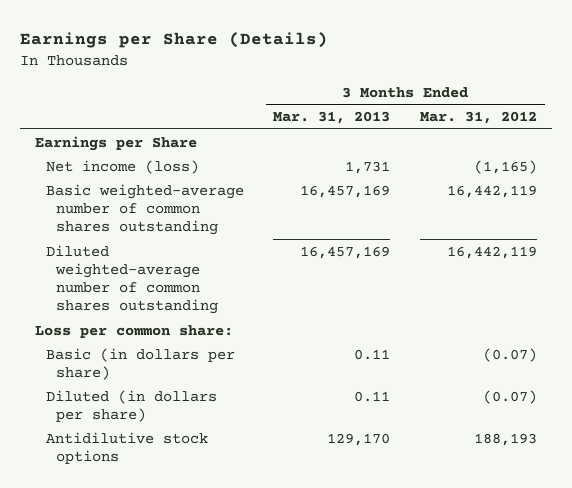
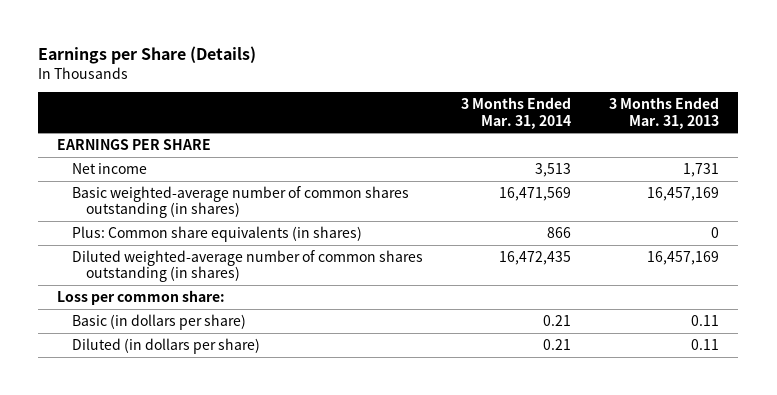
[420,110,538,124] Mar. 31, 2012 -> none
none -> [460,97,571,129] 3 Months Ended Mar. 31, 2014
[34,135,197,151] Earnings per Share -> [57,138,212,150] EARNINGS PER SHARE
[45,159,199,174] Net income (loss) -> [71,162,147,174] Net income
[45,183,244,235] Basic weighted-average number of common shares outstanding -> [71,185,409,219] Basic weighted-average number of common shares outstanding (in shares)
none -> [71,225,362,242] Plus: Common share equivalents (in shares)
[45,244,219,315] Diluted weighted-average number of common shares outstanding -> [71,249,423,283] Diluted weighted-average number of common shares outstanding (in shares)
[45,431,208,464] Antidilutive stock options -> none

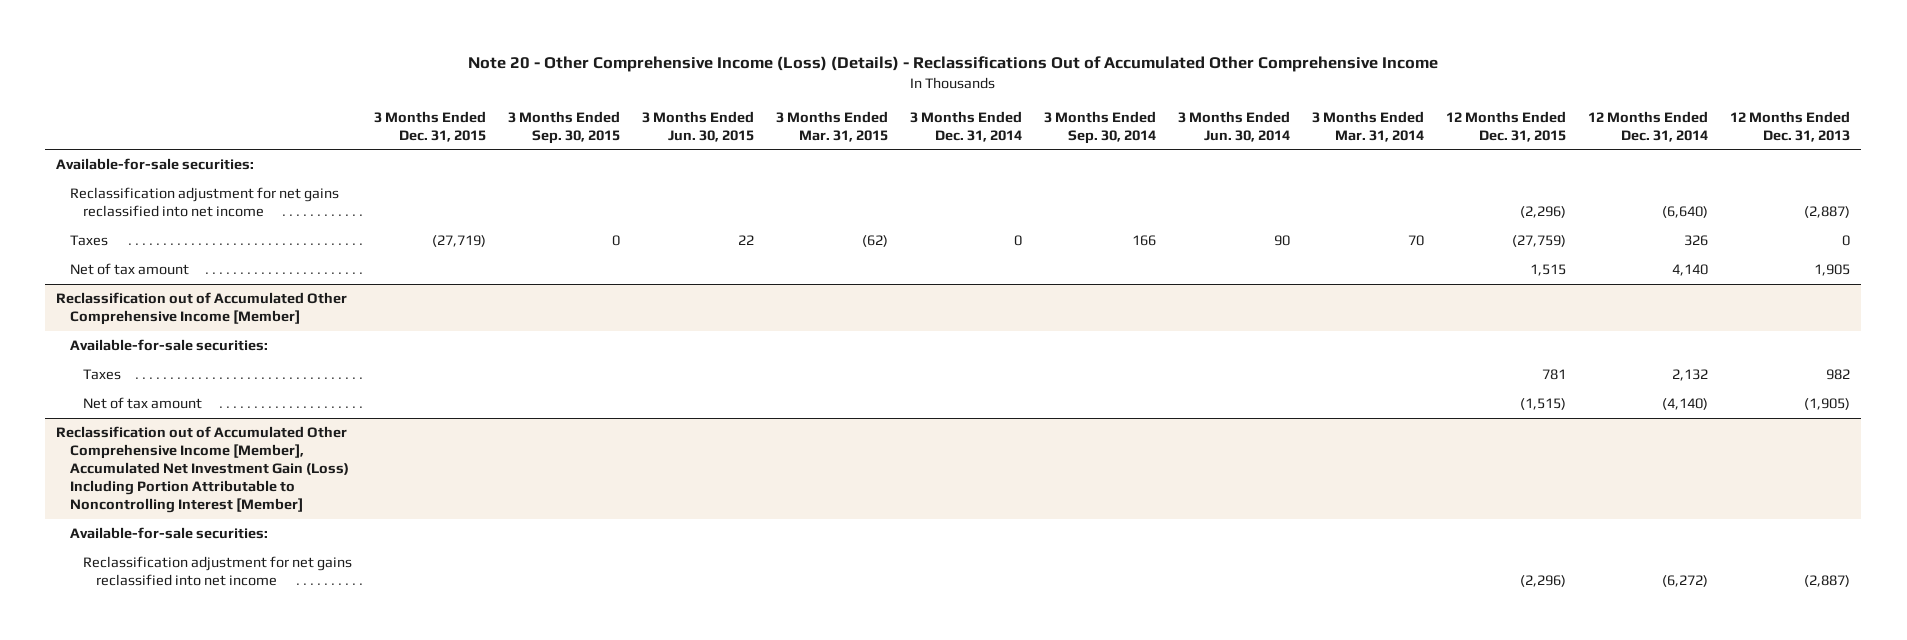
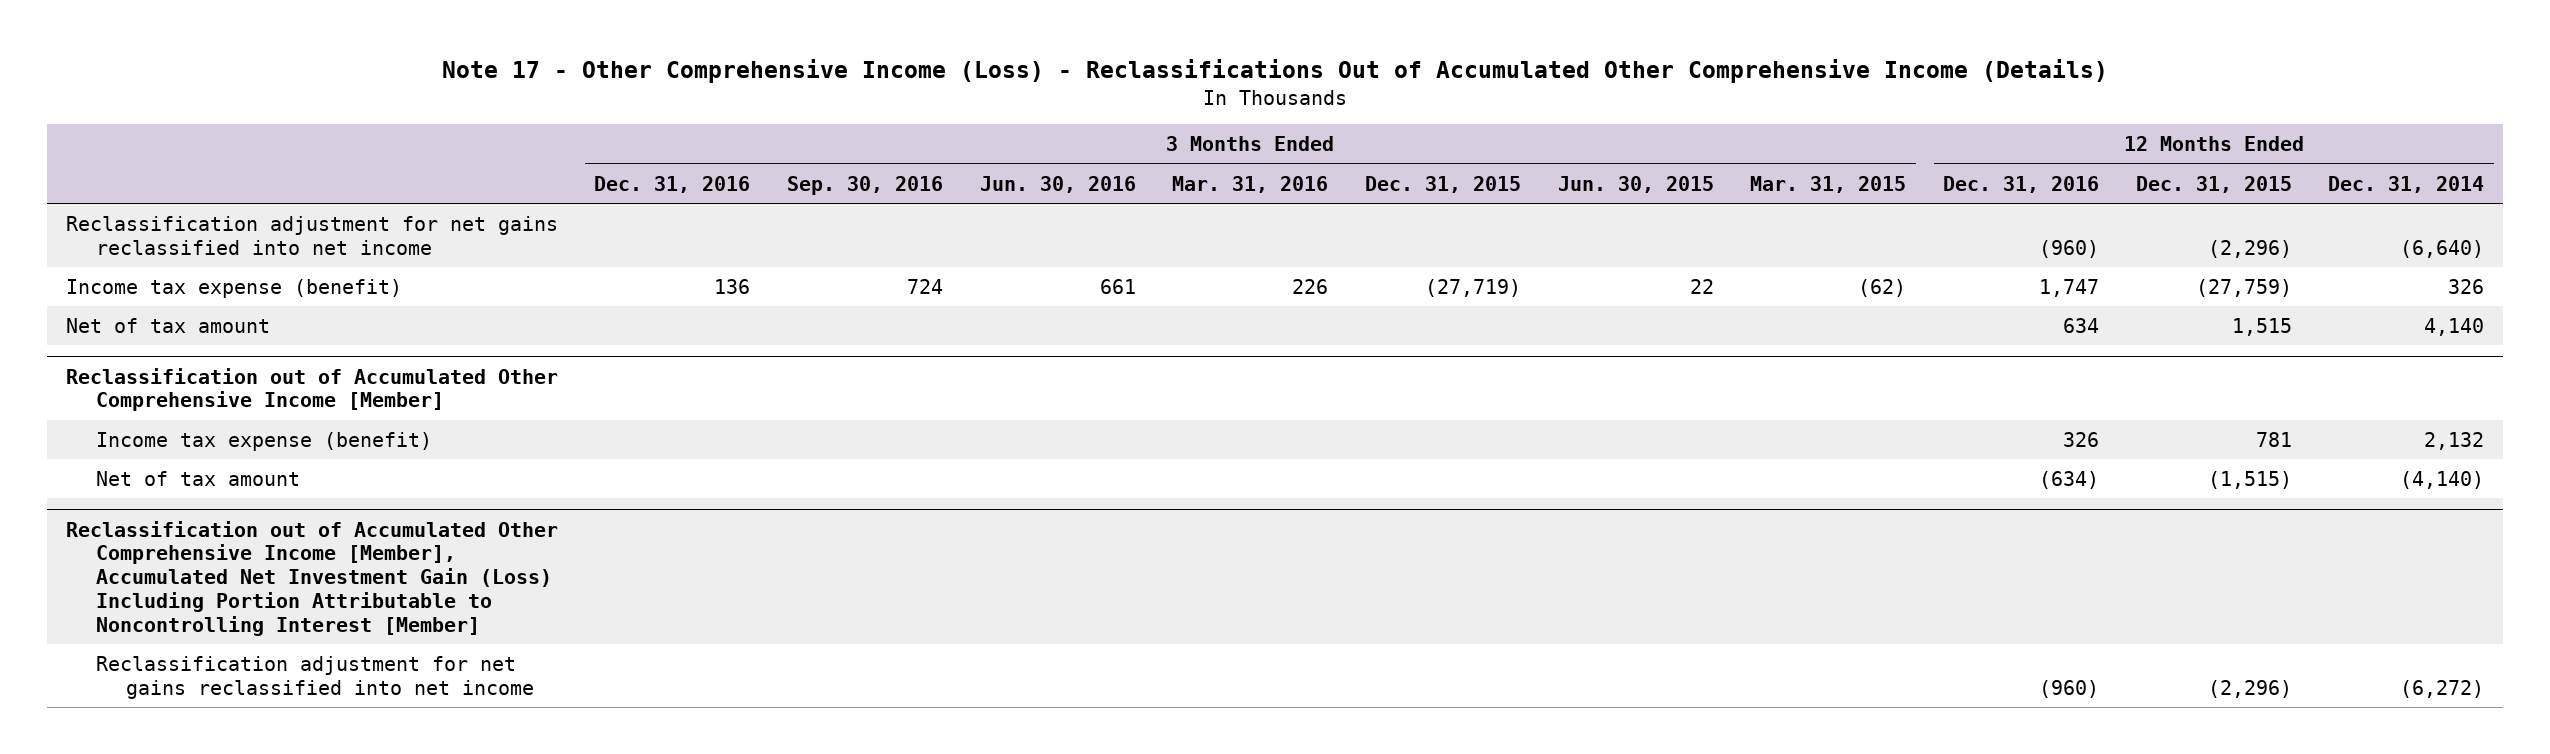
[468,56,1439,73] Note 20 - Other Comprehensive Income (Loss) (Details) - Reclassifications Out of Accumulated Other Comprehensive Income -> [442,58,2109,83] Note 17 - Other Comprehensive Income (Loss) - Reclassifications Out of Accumulated Other Comprehensive Income (Details)
[508,110,621,144] 3 Months Ended Sep. 30, 2015 -> none
[910,110,1023,142] 3 Months Ended Dec. 31, 2014 -> none
[1044,110,1157,144] 3 Months Ended Sep. 30, 2014 -> none
[1178,110,1291,142] 3 Months Ended Jun. 30, 2014 -> none
[1312,110,1425,142] 3 Months Ended Mar. 31, 2014 -> none
[1730,110,1851,142] 12 Months Ended Dec. 31, 2013 -> none
none -> [594,175,751,193] Dec. 31, 2016
none -> [787,175,944,195] Sep. 30, 2016
none -> [979,175,1136,193] Jun. 30, 2016
none -> [1172,175,1329,193] Mar. 31, 2016
none -> [1943,175,2100,193] Dec. 31, 2016
[56,158,255,171] Available-for-sale securities: -> none
[69,235,108,247] Taxes -> [65,278,402,298] Income tax expense (benefit)
[69,339,268,352] Available-for-sale securities: -> none
[83,369,122,381] Taxes -> [96,431,433,451] Income tax expense (benefit)
[69,527,268,540] Available-for-sale securities: -> none

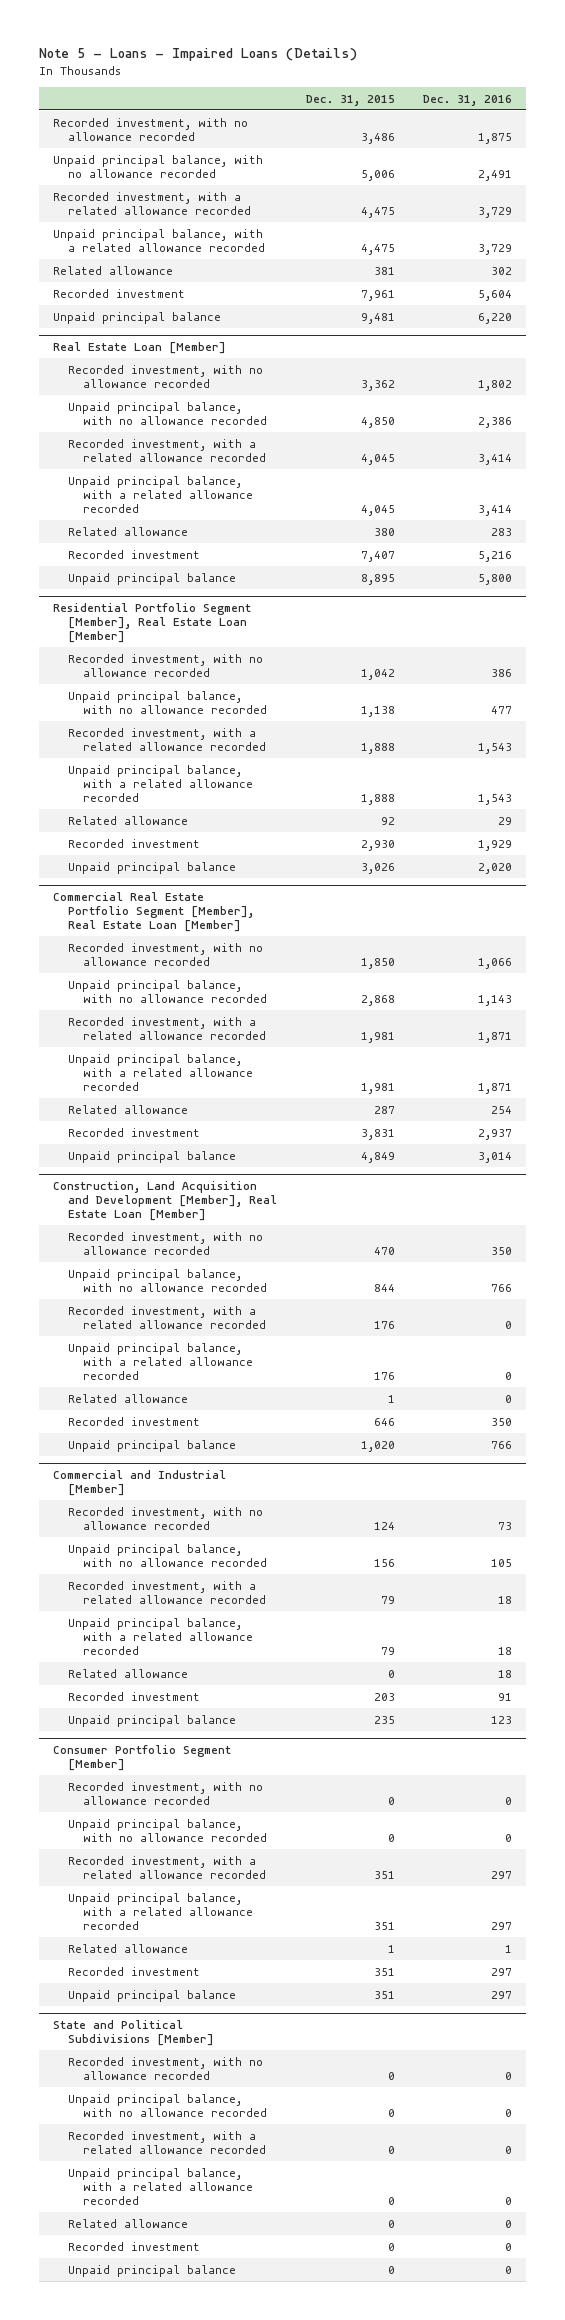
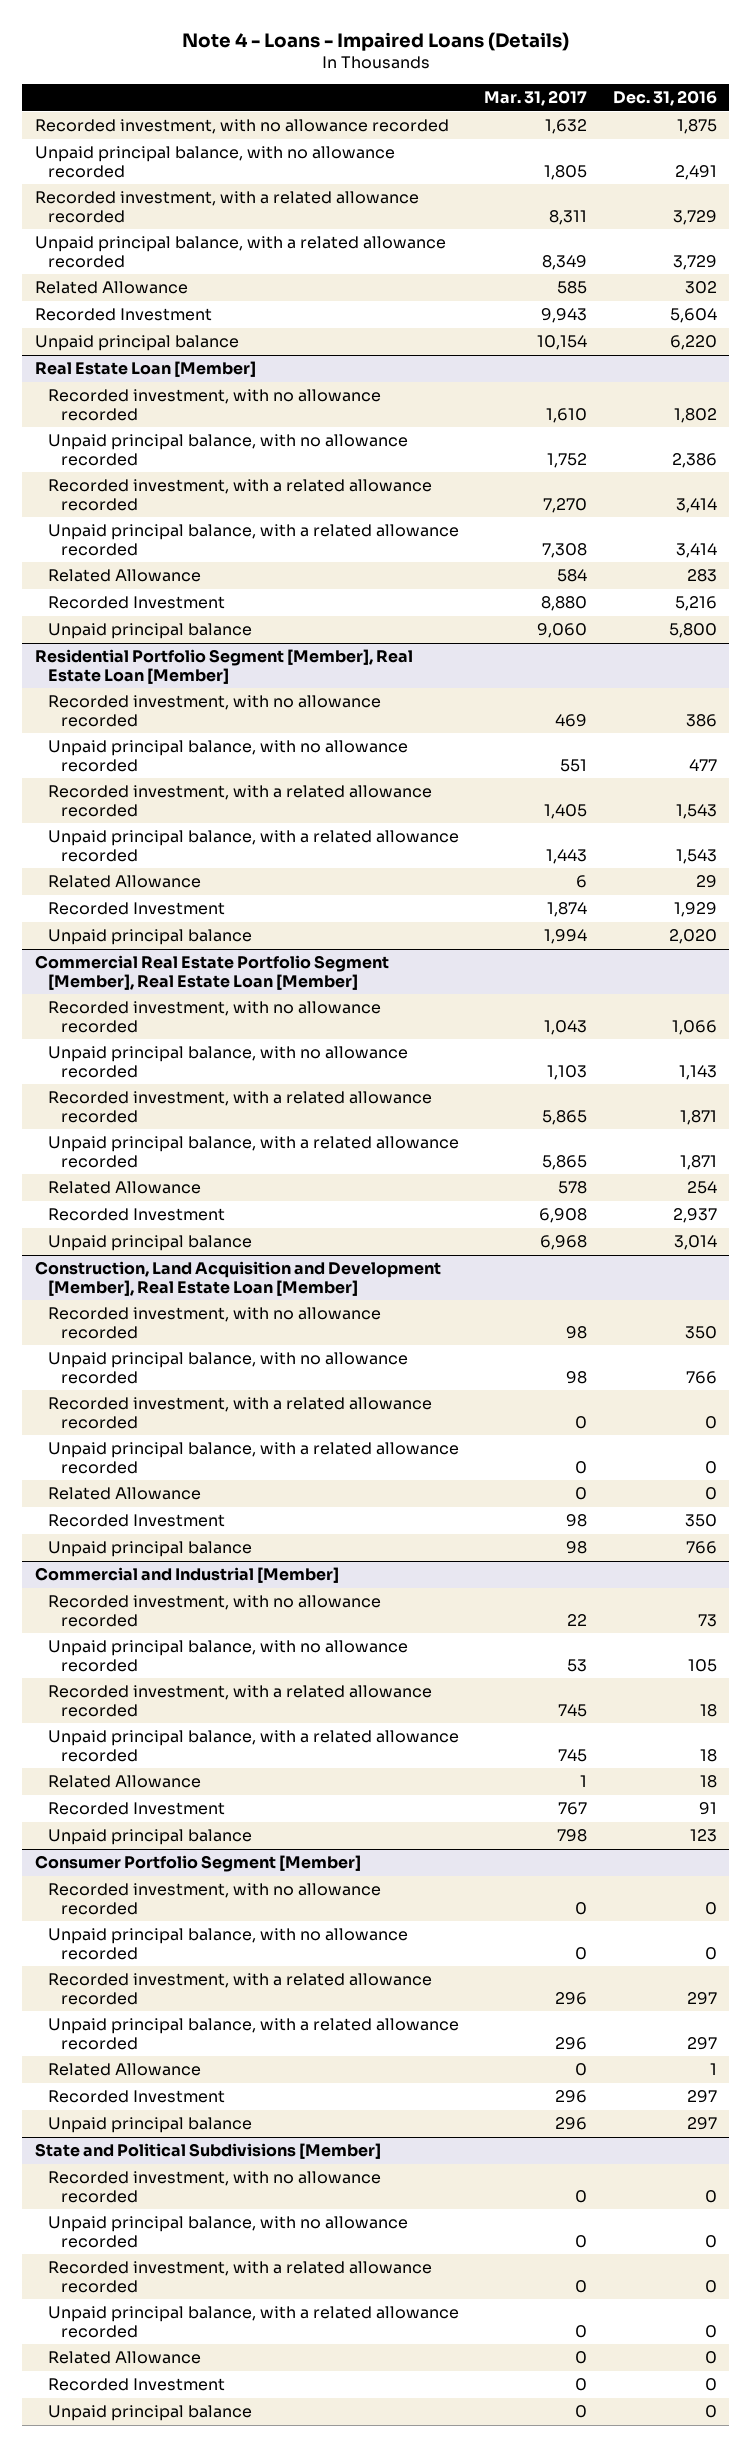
[39,48,358,62] Note 5 - Loans - Impaired Loans (Details) -> [181,31,569,51] Note 4 - Loans - Impaired Loans (Details)
[305,94,395,106] Dec. 31, 2015 -> none
none -> [484,90,588,107] Mar. 31, 2017
[53,265,174,275] Related allowance -> [34,281,188,295] Related Allowance
[53,288,186,298] Recorded investment -> [34,308,212,322] Recorded Investment
[68,526,189,536] Related allowance -> [47,569,201,583] Related Allowance
[68,549,201,559] Recorded investment -> [47,596,225,610] Recorded Investment
[68,815,189,825] Related allowance -> [47,875,201,889] Related Allowance
[68,838,201,848] Recorded investment -> [47,902,225,916] Recorded Investment
[68,1104,189,1114] Related allowance -> [47,1181,201,1195] Related Allowance
[68,1127,201,1137] Recorded investment -> [47,1208,225,1222] Recorded Investment
[68,1393,189,1403] Related allowance -> [47,1487,201,1501] Related Allowance
[68,1416,201,1426] Recorded investment -> [47,1514,225,1528] Recorded Investment
[68,1668,189,1678] Related allowance -> [47,1775,201,1789] Related Allowance
[68,1691,201,1701] Recorded investment -> [47,1802,225,1816] Recorded Investment
[68,1943,189,1953] Related allowance -> [47,2063,201,2077] Related Allowance
[68,1966,201,1976] Recorded investment -> [47,2090,225,2104] Recorded Investment
[68,2218,189,2228] Related allowance -> [47,2351,201,2365] Related Allowance
[68,2241,201,2251] Recorded investment -> [47,2378,225,2392] Recorded Investment

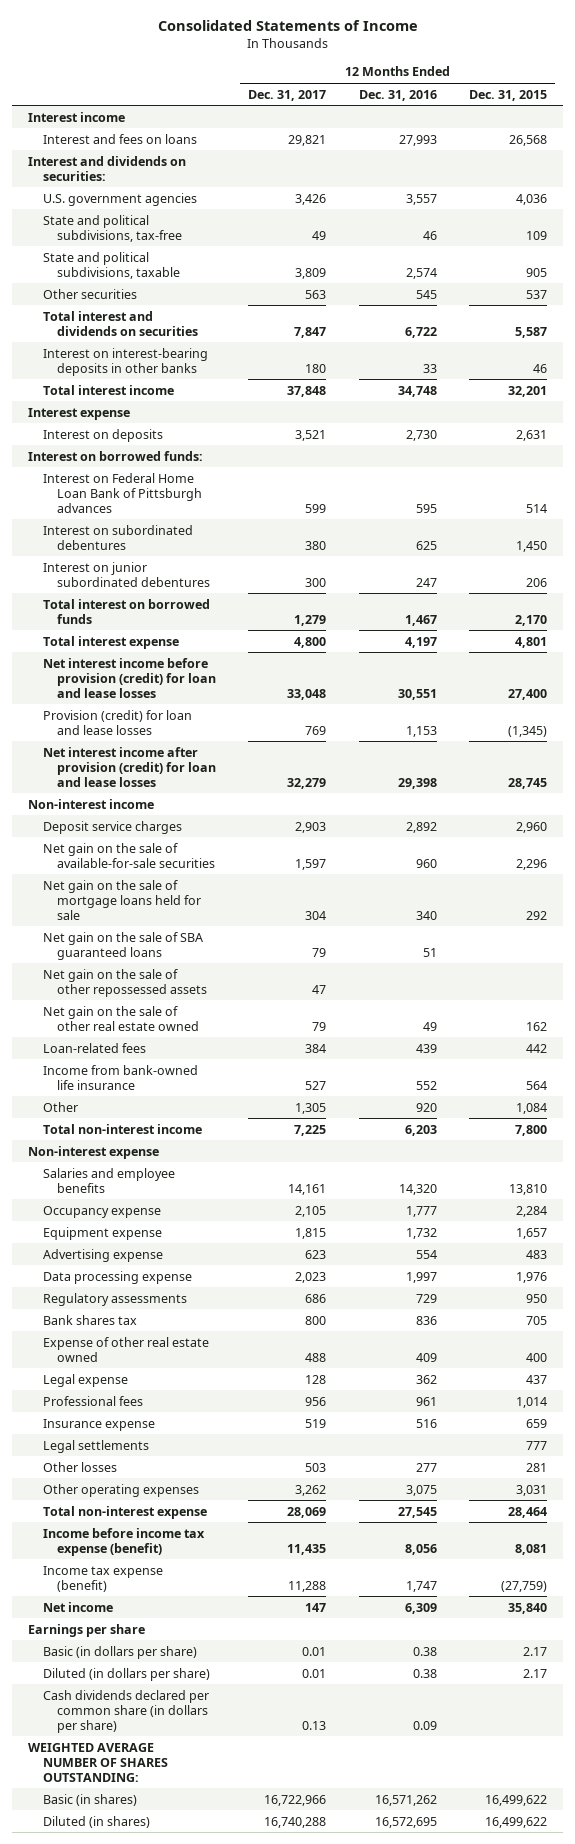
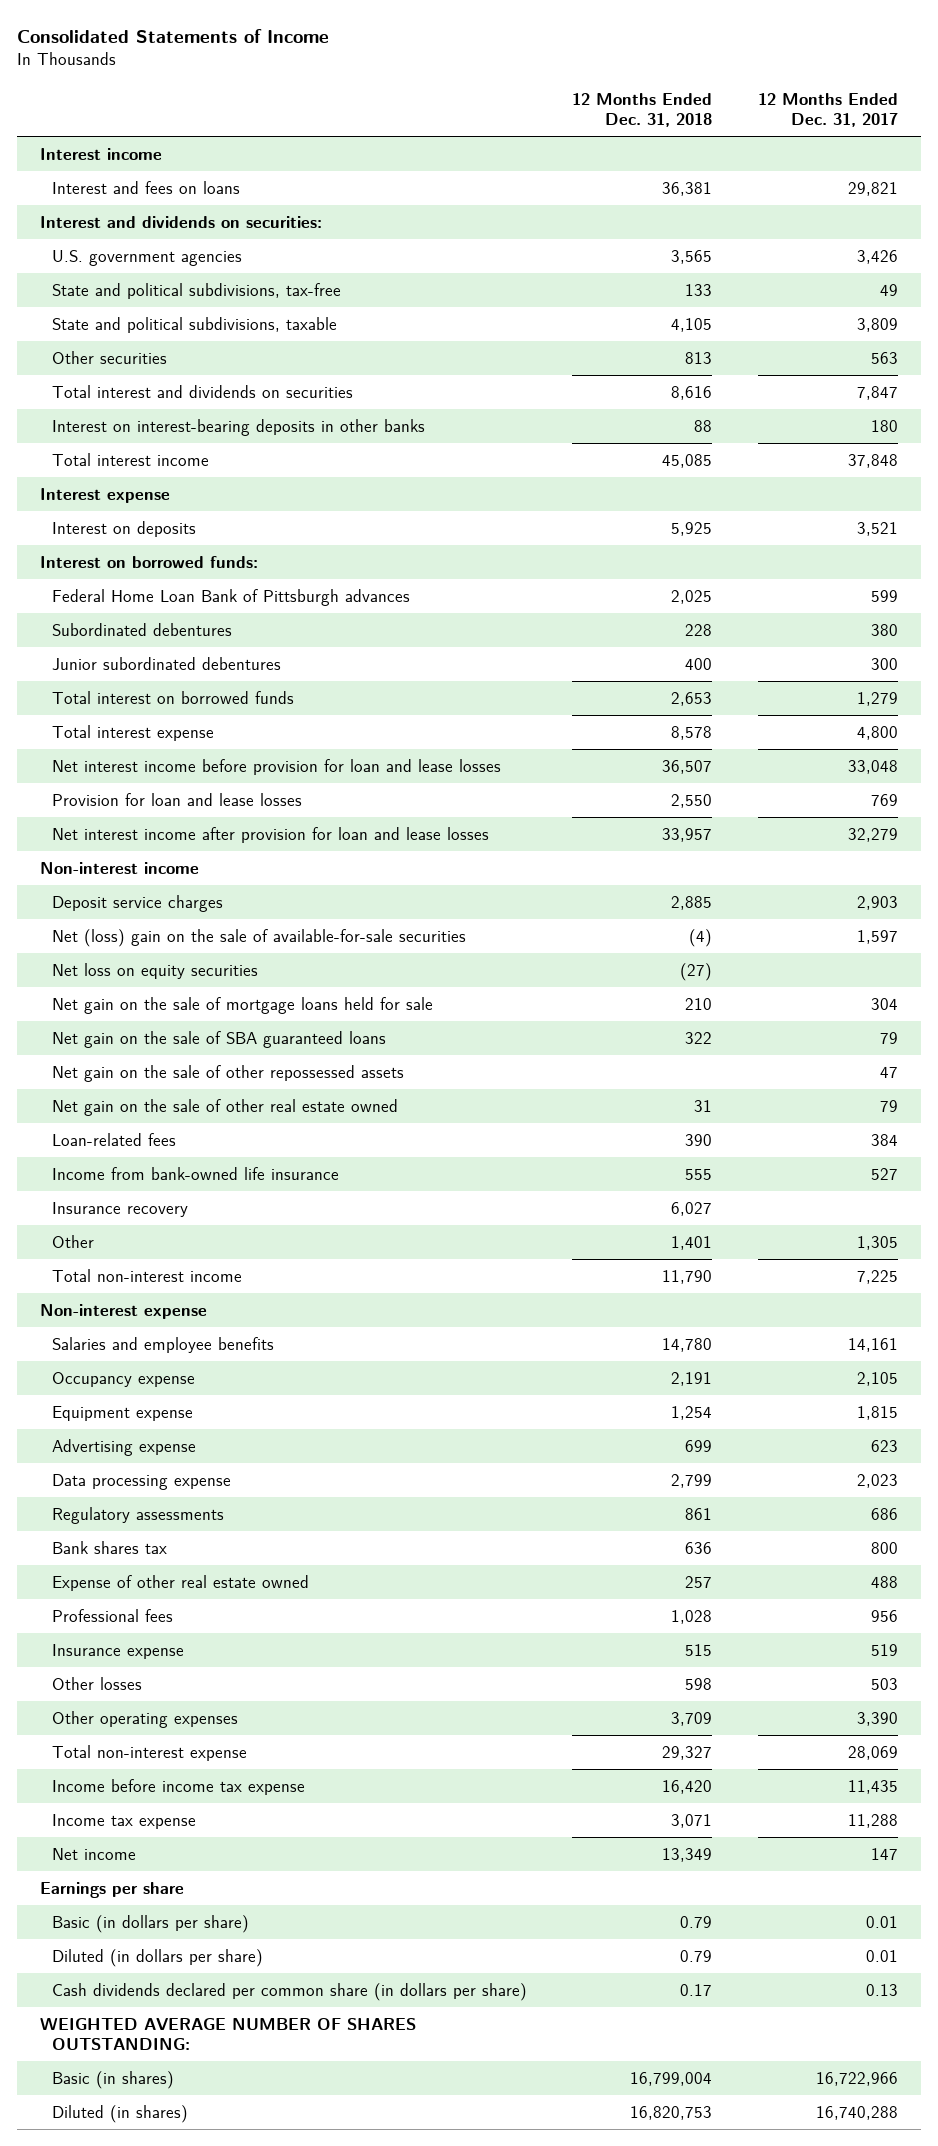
[358,89,437,101] Dec. 31, 2016 -> none
[468,89,547,101] Dec. 31, 2015 -> none
none -> [572,92,713,128] 12 Months Ended Dec. 31, 2018
[42,472,202,513] Interest on Federal Home Loan Bank of Pittsburgh advances -> [51,588,410,606] Federal Home Loan Bank of Pittsburgh advances
[42,524,193,550] Interest on subordinated debentures -> [51,622,232,636] Subordinated debentures
[42,561,210,587] Interest on junior subordinated debentures -> [51,656,281,670] Junior subordinated debentures
[42,657,216,698] Net interest income before provision (credit) for loan and lease losses -> [51,758,501,775] Net interest income before provision for loan and lease losses
[42,709,192,735] Provision (credit) for loan and lease losses -> [51,792,302,806] Provision for loan and lease losses
[42,746,216,787] Net interest income after provision (credit) for loan and lease losses -> [51,826,489,843] Net interest income after provision for loan and lease losses
[42,842,215,868] Net gain on the sale of available-for-sale securities -> [51,928,466,947] Net (loss) gain on the sale of available-for-sale securities
none -> [51,962,258,979] Net loss on equity securities
none -> [51,1201,188,1217] Insurance recovery
[42,1373,128,1387] Legal expense -> none
[42,1439,149,1453] Legal settlements -> none
[295,1484,327,1496] 3,262 -> [857,1711,899,1726] 3,390
[42,1527,205,1556] Income before income tax expense (benefit) -> [51,1778,305,1795] Income before income tax expense
[42,1565,163,1592] Income tax expense (benefit) -> [51,1813,196,1829] Income tax expense

